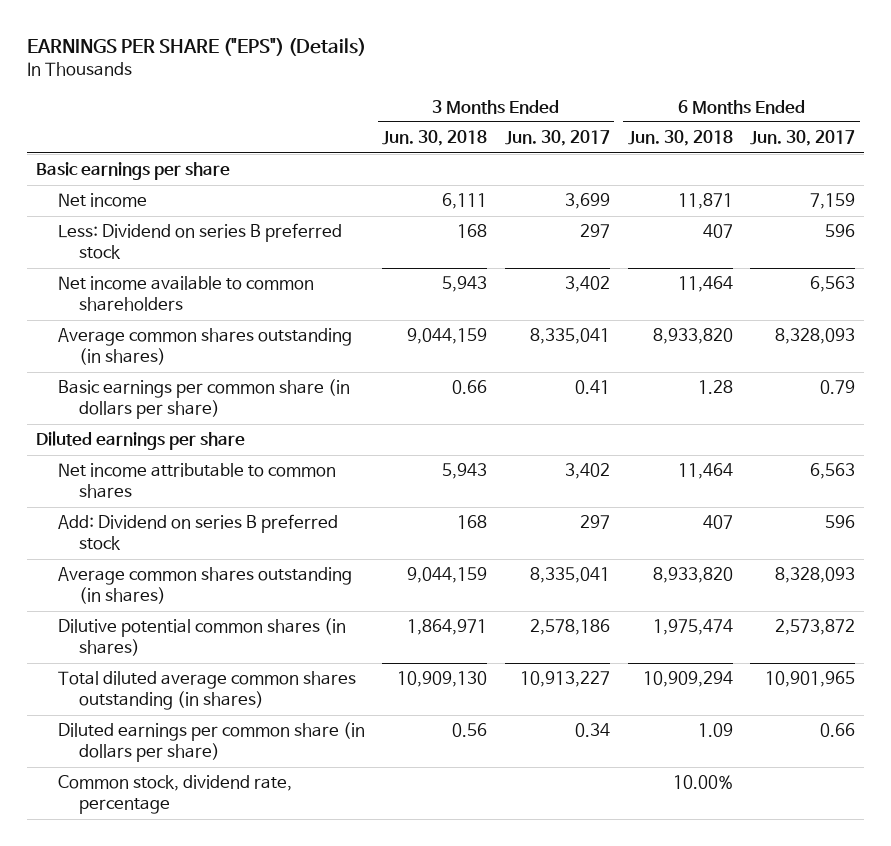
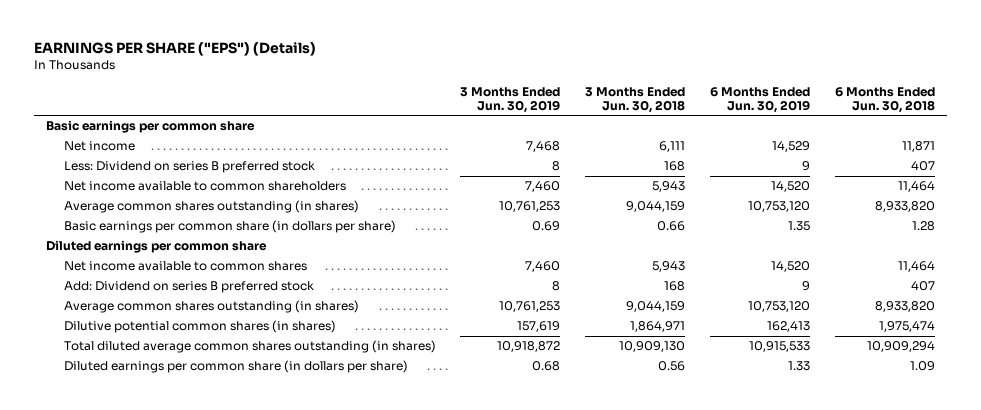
[504,130,610,147] Jun. 30, 2017 -> none
[750,130,856,147] Jun. 30, 2017 -> none
none -> [460,86,561,113] 3 Months Ended Jun. 30, 2019
none -> [709,86,810,113] 6 Months Ended Jun. 30, 2019
[35,162,230,181] Basic earnings per share -> [46,120,256,134] Basic earnings per common share
[35,431,245,451] Diluted earnings per share -> [46,240,268,254] Diluted earnings per common share
[57,463,336,499] Net income attributable to common shares -> [63,261,307,272] Net income available to common shares
[57,775,292,815] Common stock, dividend rate, percentage -> none

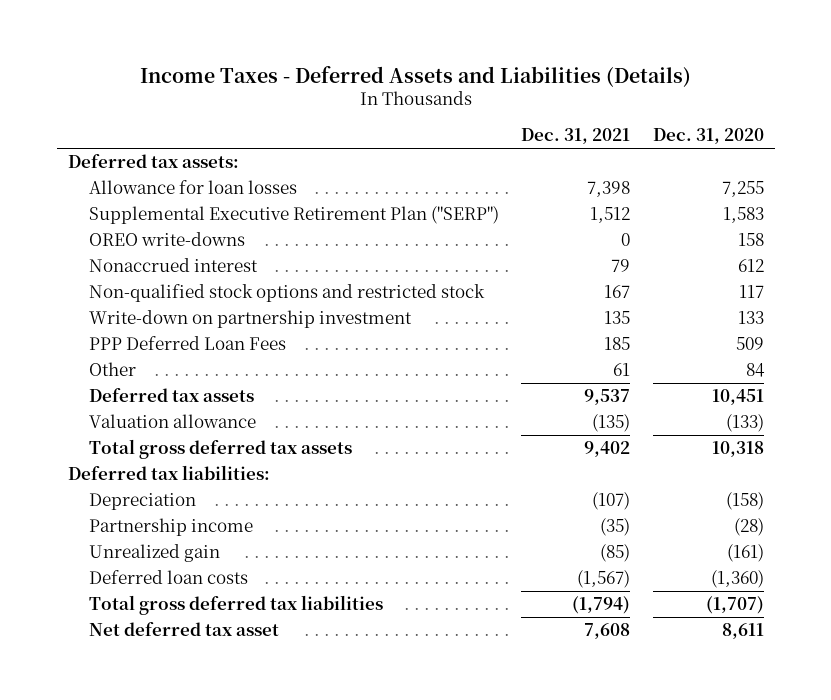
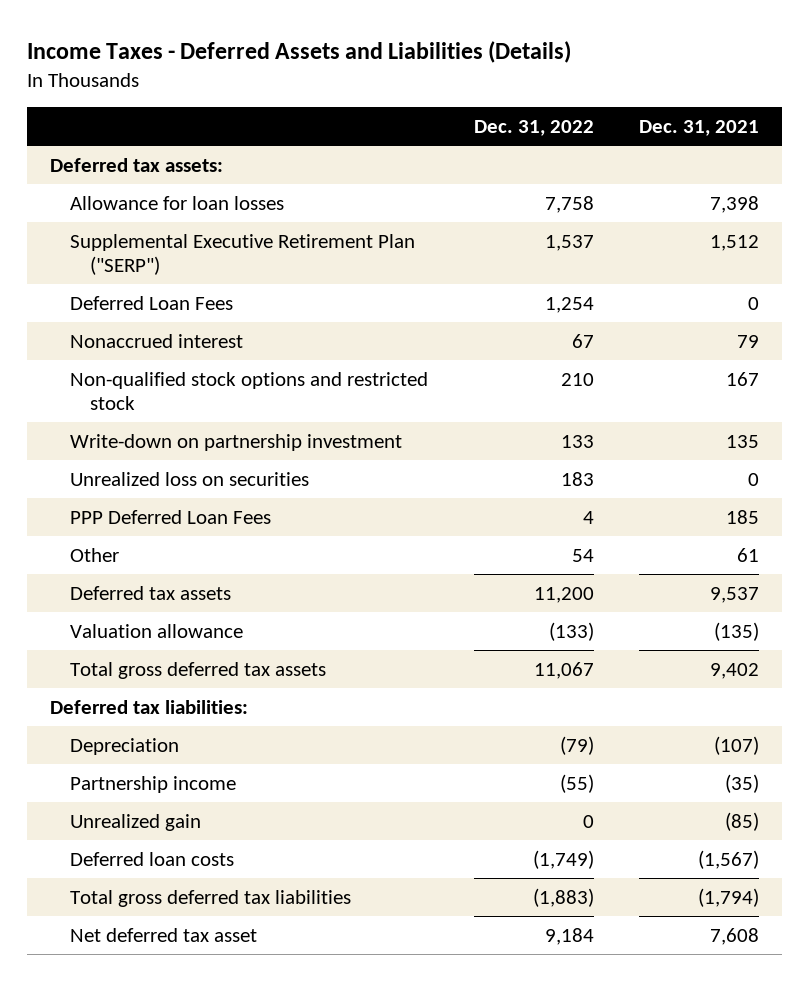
[652,128,764,145] Dec. 31, 2020 -> none
none -> [473,119,594,136] Dec. 31, 2022
[88,232,245,247] OREO write-downs -> none
none -> [69,295,233,310] Deferred Loan Fees
none -> [69,471,309,486] Unrealized loss on securities

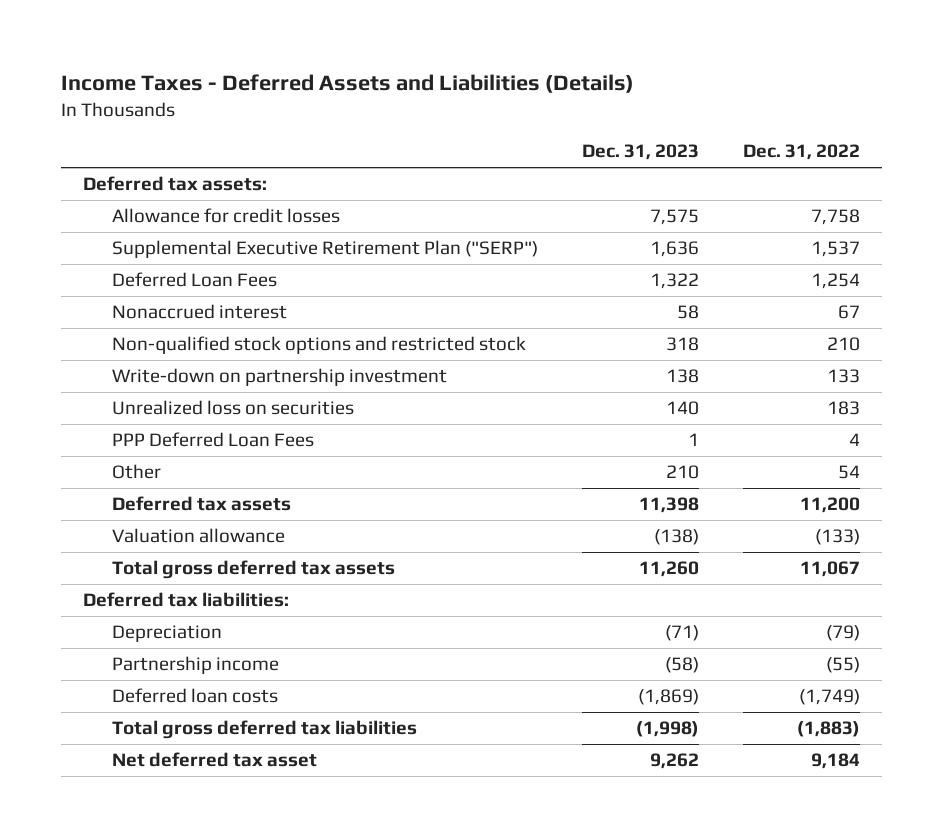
[639,119,760,136] Dec. 31, 2021 -> none
none -> [582,144,700,161] Dec. 31, 2023
[69,195,284,210] Allowance for loan losses -> [111,208,340,224] Allowance for credit losses
[69,813,201,831] Unrealized gain -> none

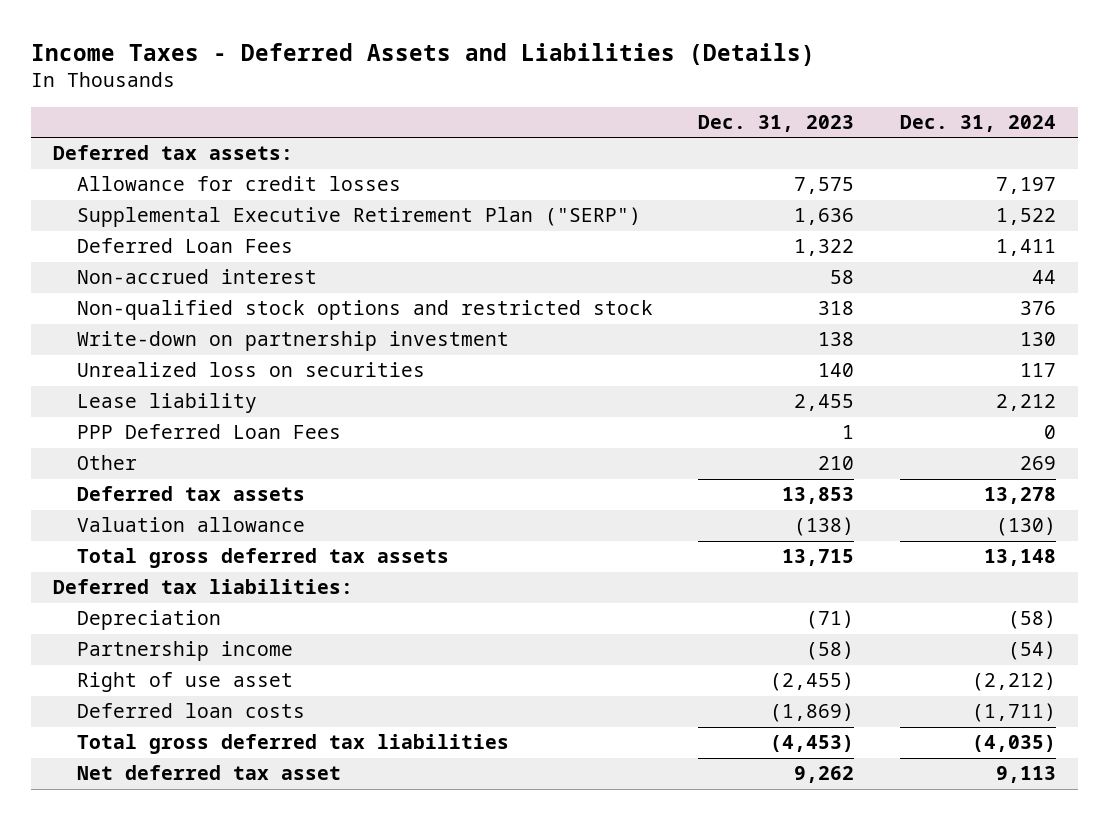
[743,144,861,161] Dec. 31, 2022 -> none
none -> [899,115,1056,133] Dec. 31, 2024
[111,304,287,320] Nonaccrued interest -> [76,269,317,285] Non-accrued interest
none -> [76,393,257,414] Lease liability
[639,497,700,514] 11,398 -> [782,487,855,505] 13,853
[639,561,700,578] 11,260 -> [782,549,855,567] 13,715
none -> [76,672,293,693] Right of use asset
[636,721,700,738] (1,998) -> [770,735,855,753] (4,453)

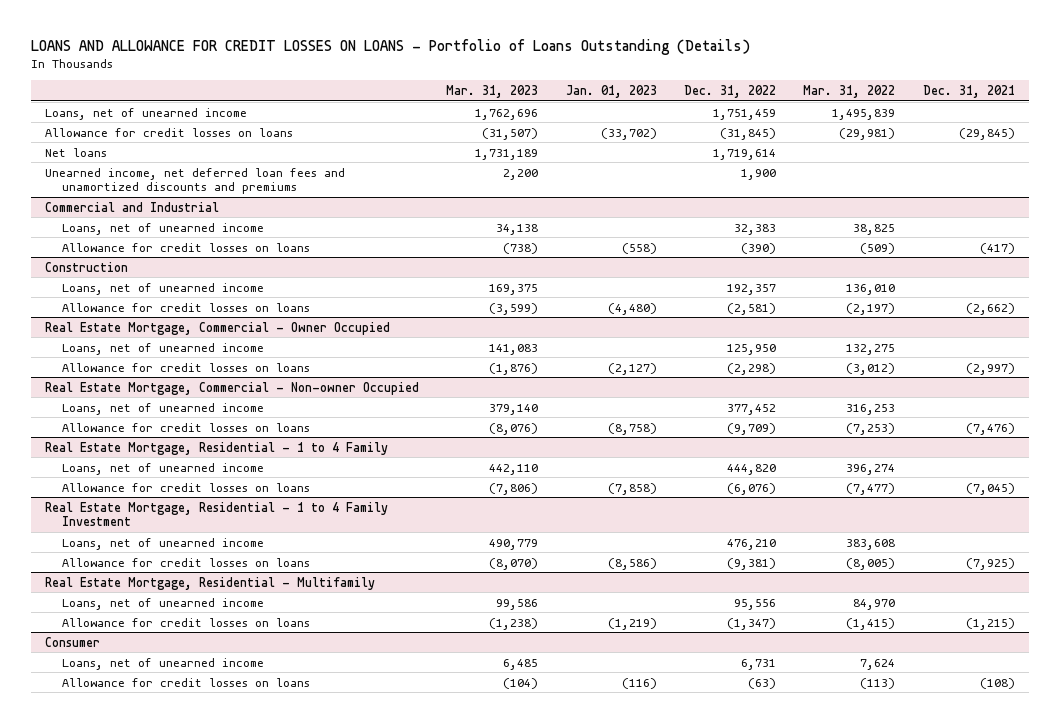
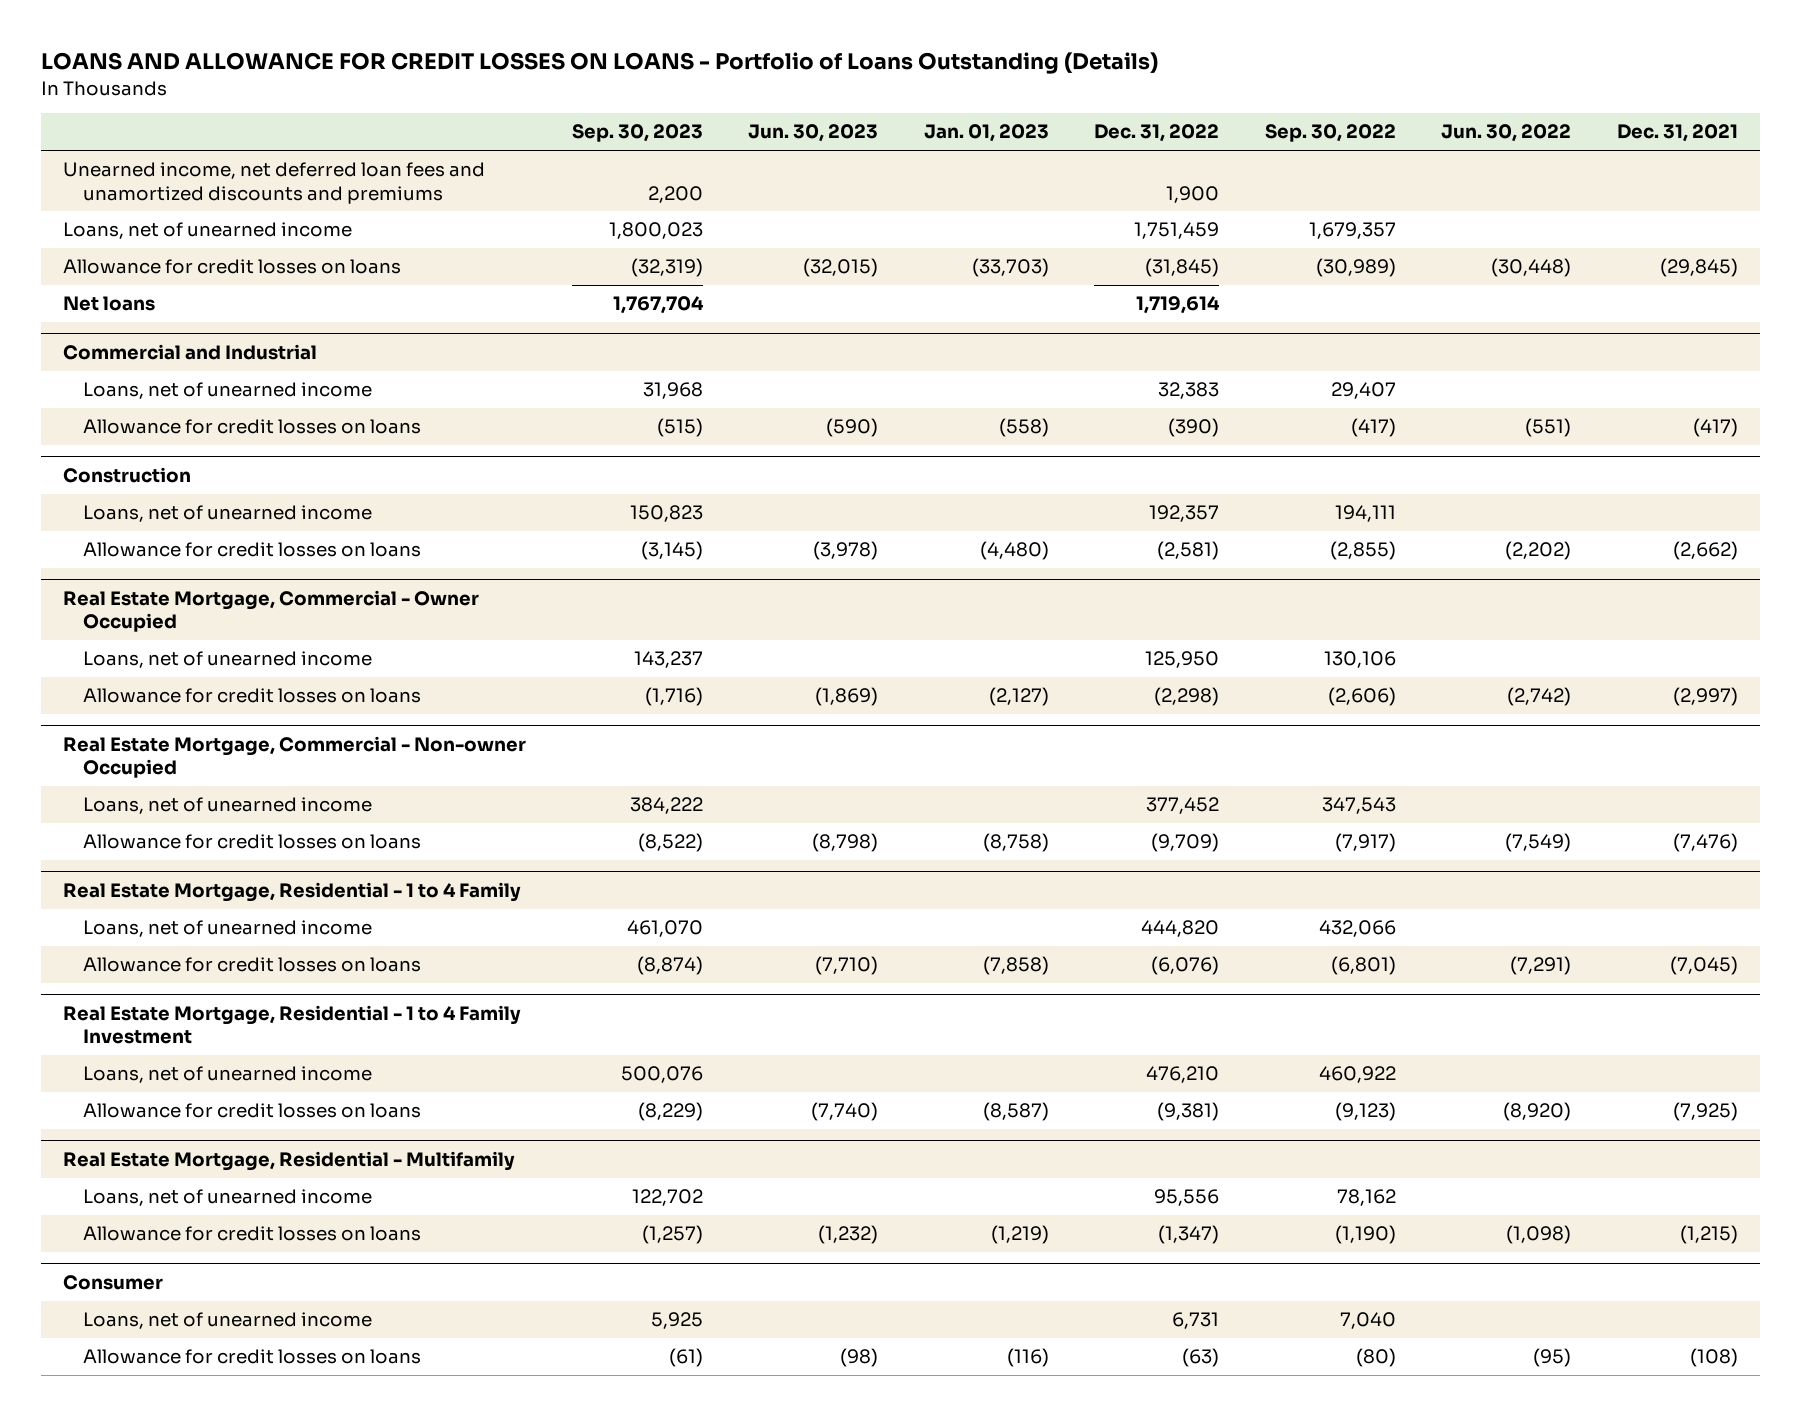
[446,84,539,98] Mar. 31, 2023 -> none
[803,84,896,98] Mar. 31, 2022 -> none
none -> [571,124,703,143] Sep. 30, 2023
none -> [748,124,879,143] Jun. 30, 2023
none -> [1264,124,1396,143] Sep. 30, 2022
none -> [1441,124,1572,143] Jun. 30, 2022
[44,167,345,195] Unearned income, net deferred loan fees and unamortized discounts and premiums -> [63,162,486,204] Unearned income, net deferred loan fees and unamortized discounts and premiums
[600,127,657,140] (33,702) -> [971,258,1049,278] (33,703)
[607,557,657,570] (8,586) -> [982,1102,1049,1122] (8,587)

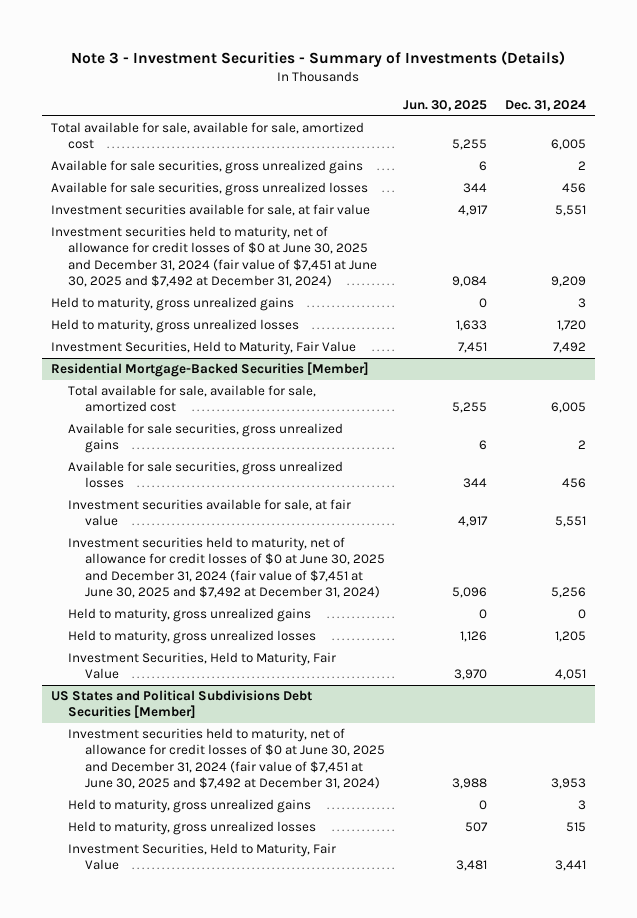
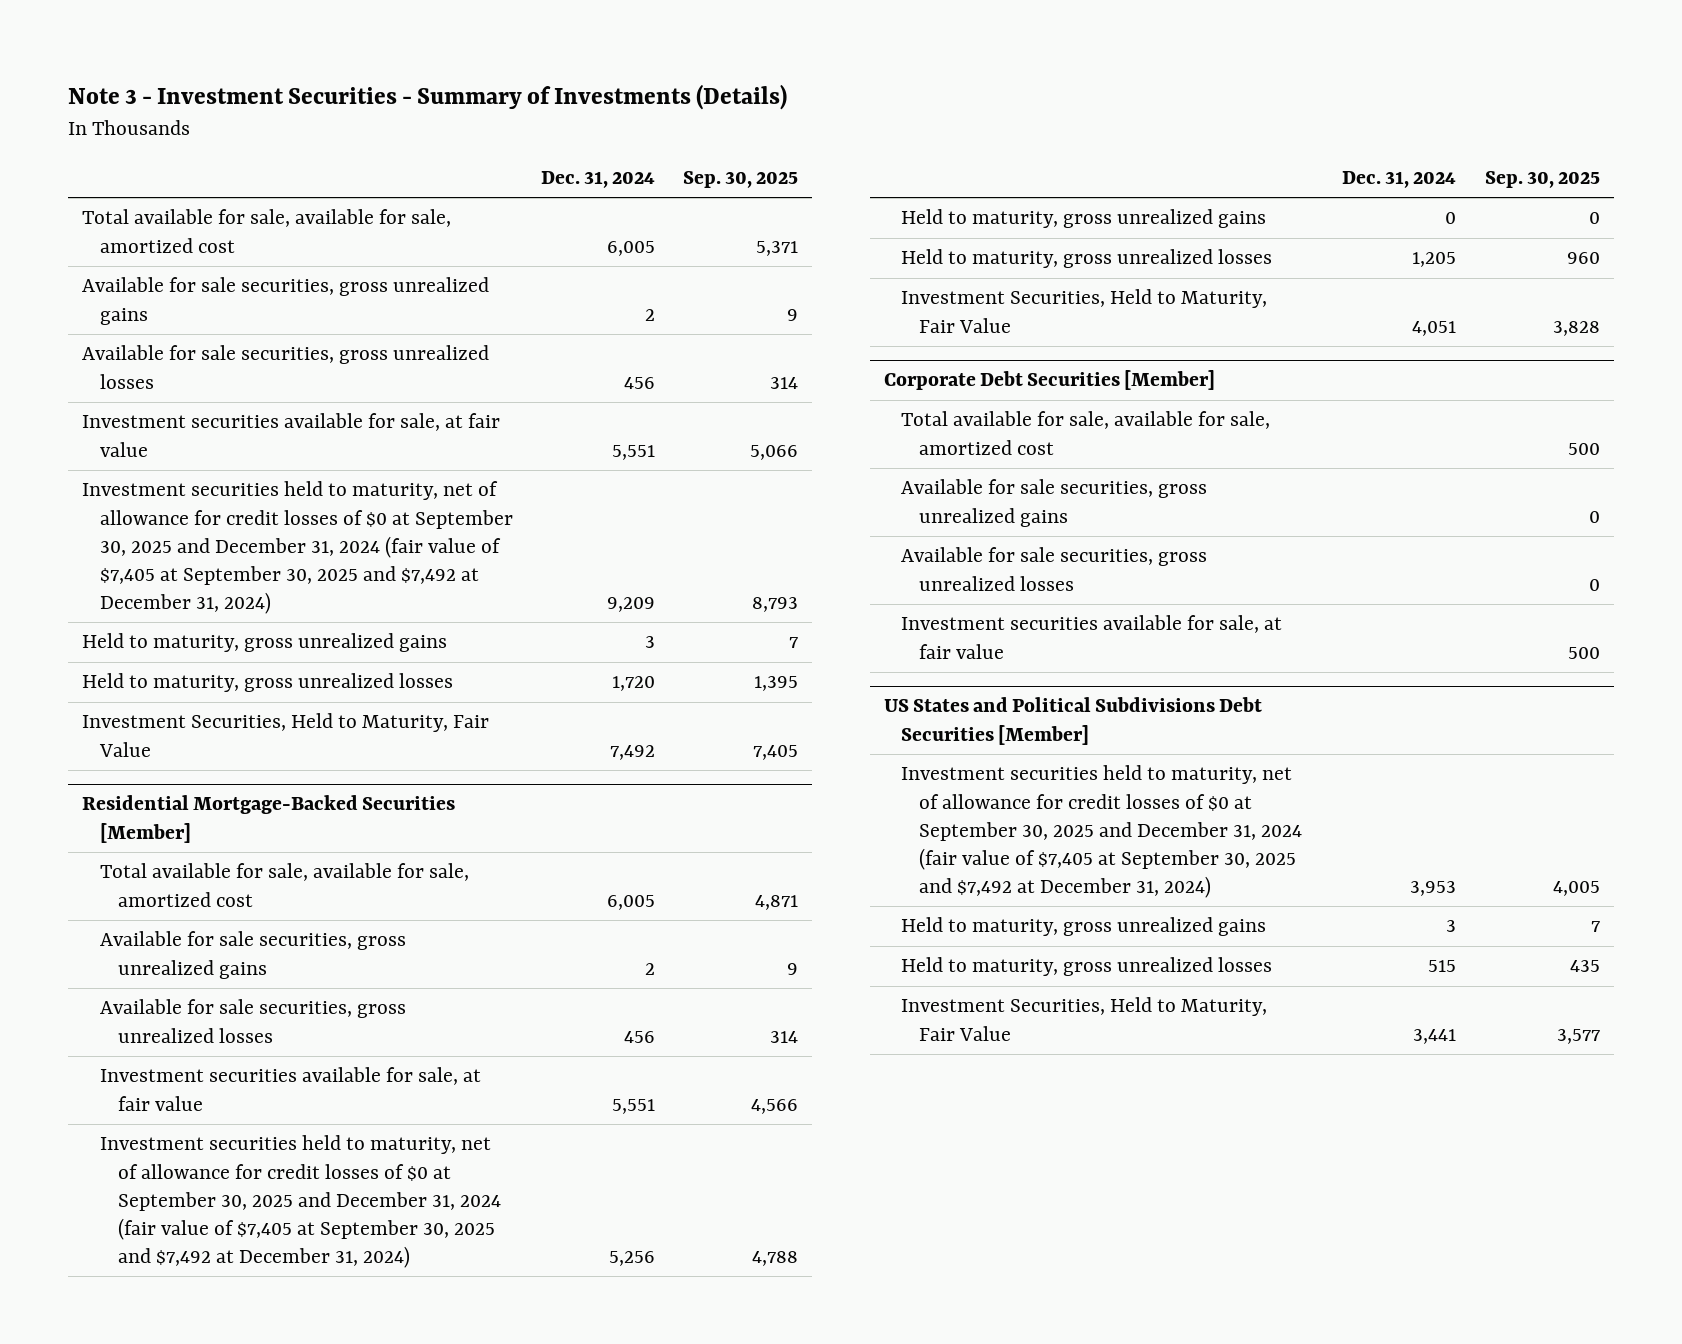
[402,100,487,112] Jun. 30, 2025 -> none
none -> [683,171,799,189] Sep. 30, 2025
[51,226,377,288] Investment securities held to maturity, net of allowance for credit losses of $0 at June 30, 2025 and December 31, 2024 (fair value of $7,451 at June 30, 2025 and $7,492 at December 31, 2024) -> [82,481,514,615] Investment securities held to maturity, net of allowance for credit losses of $0 at September 30, 2025 and December 31, 2024 (fair value of $7,405 at September 30, 2025 and $7,492 at December 31, 2024)
[67,537,385,599] Investment securities held to maturity, net of allowance for credit losses of $0 at June 30, 2025 and December 31, 2024 (fair value of $7,451 at June 30, 2025 and $7,492 at December 31, 2024) -> [100,1135,501,1269] Investment securities held to maturity, net of allowance for credit losses of $0 at September 30, 2025 and December 31, 2024 (fair value of $7,405 at September 30, 2025 and $7,492 at December 31, 2024)
none -> [883,370,1215,391] Corporate Debt Securities [Member]
none -> [901,411,1271,455] Total available for sale, available for sale, amortized cost
none -> [901,479,1208,527] Available for sale securities, gross unrealized gains
none -> [901,547,1208,591] Available for sale securities, gross unrealized losses
none -> [901,615,1283,659] Investment securities available for sale, at fair value
[67,728,385,790] Investment securities held to maturity, net of allowance for credit losses of $0 at June 30, 2025 and December 31, 2024 (fair value of $7,451 at June 30, 2025 and $7,492 at December 31, 2024) -> [901,765,1303,899] Investment securities held to maturity, net of allowance for credit losses of $0 at September 30, 2025 and December 31, 2024 (fair value of $7,405 at September 30, 2025 and $7,492 at December 31, 2024)

